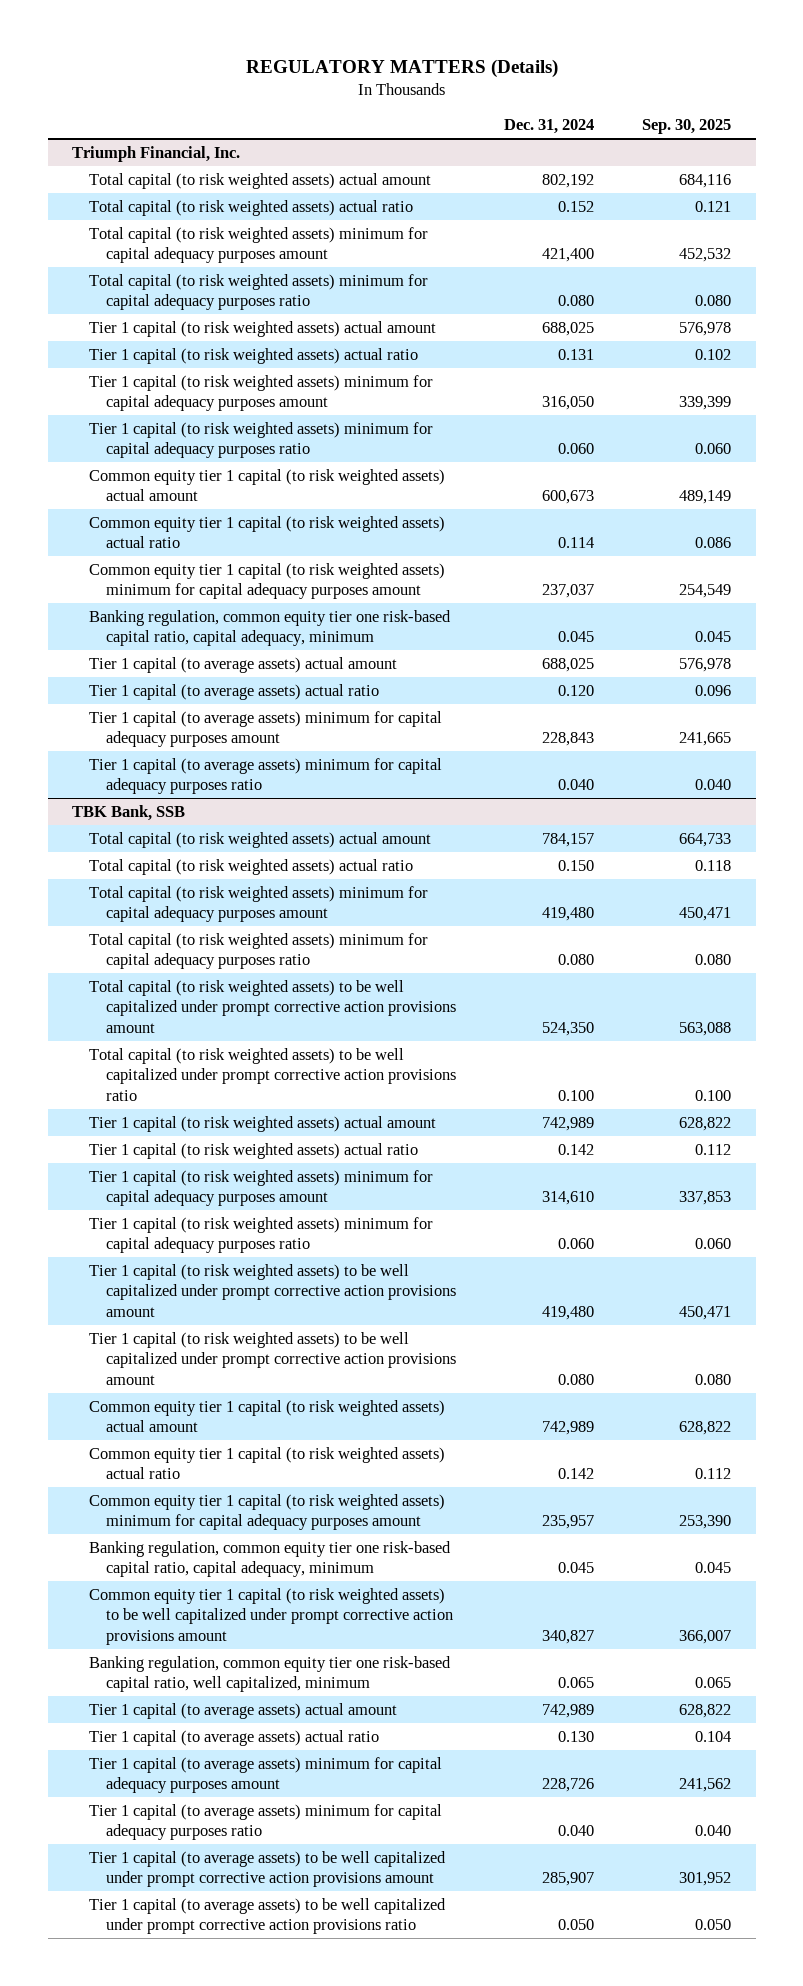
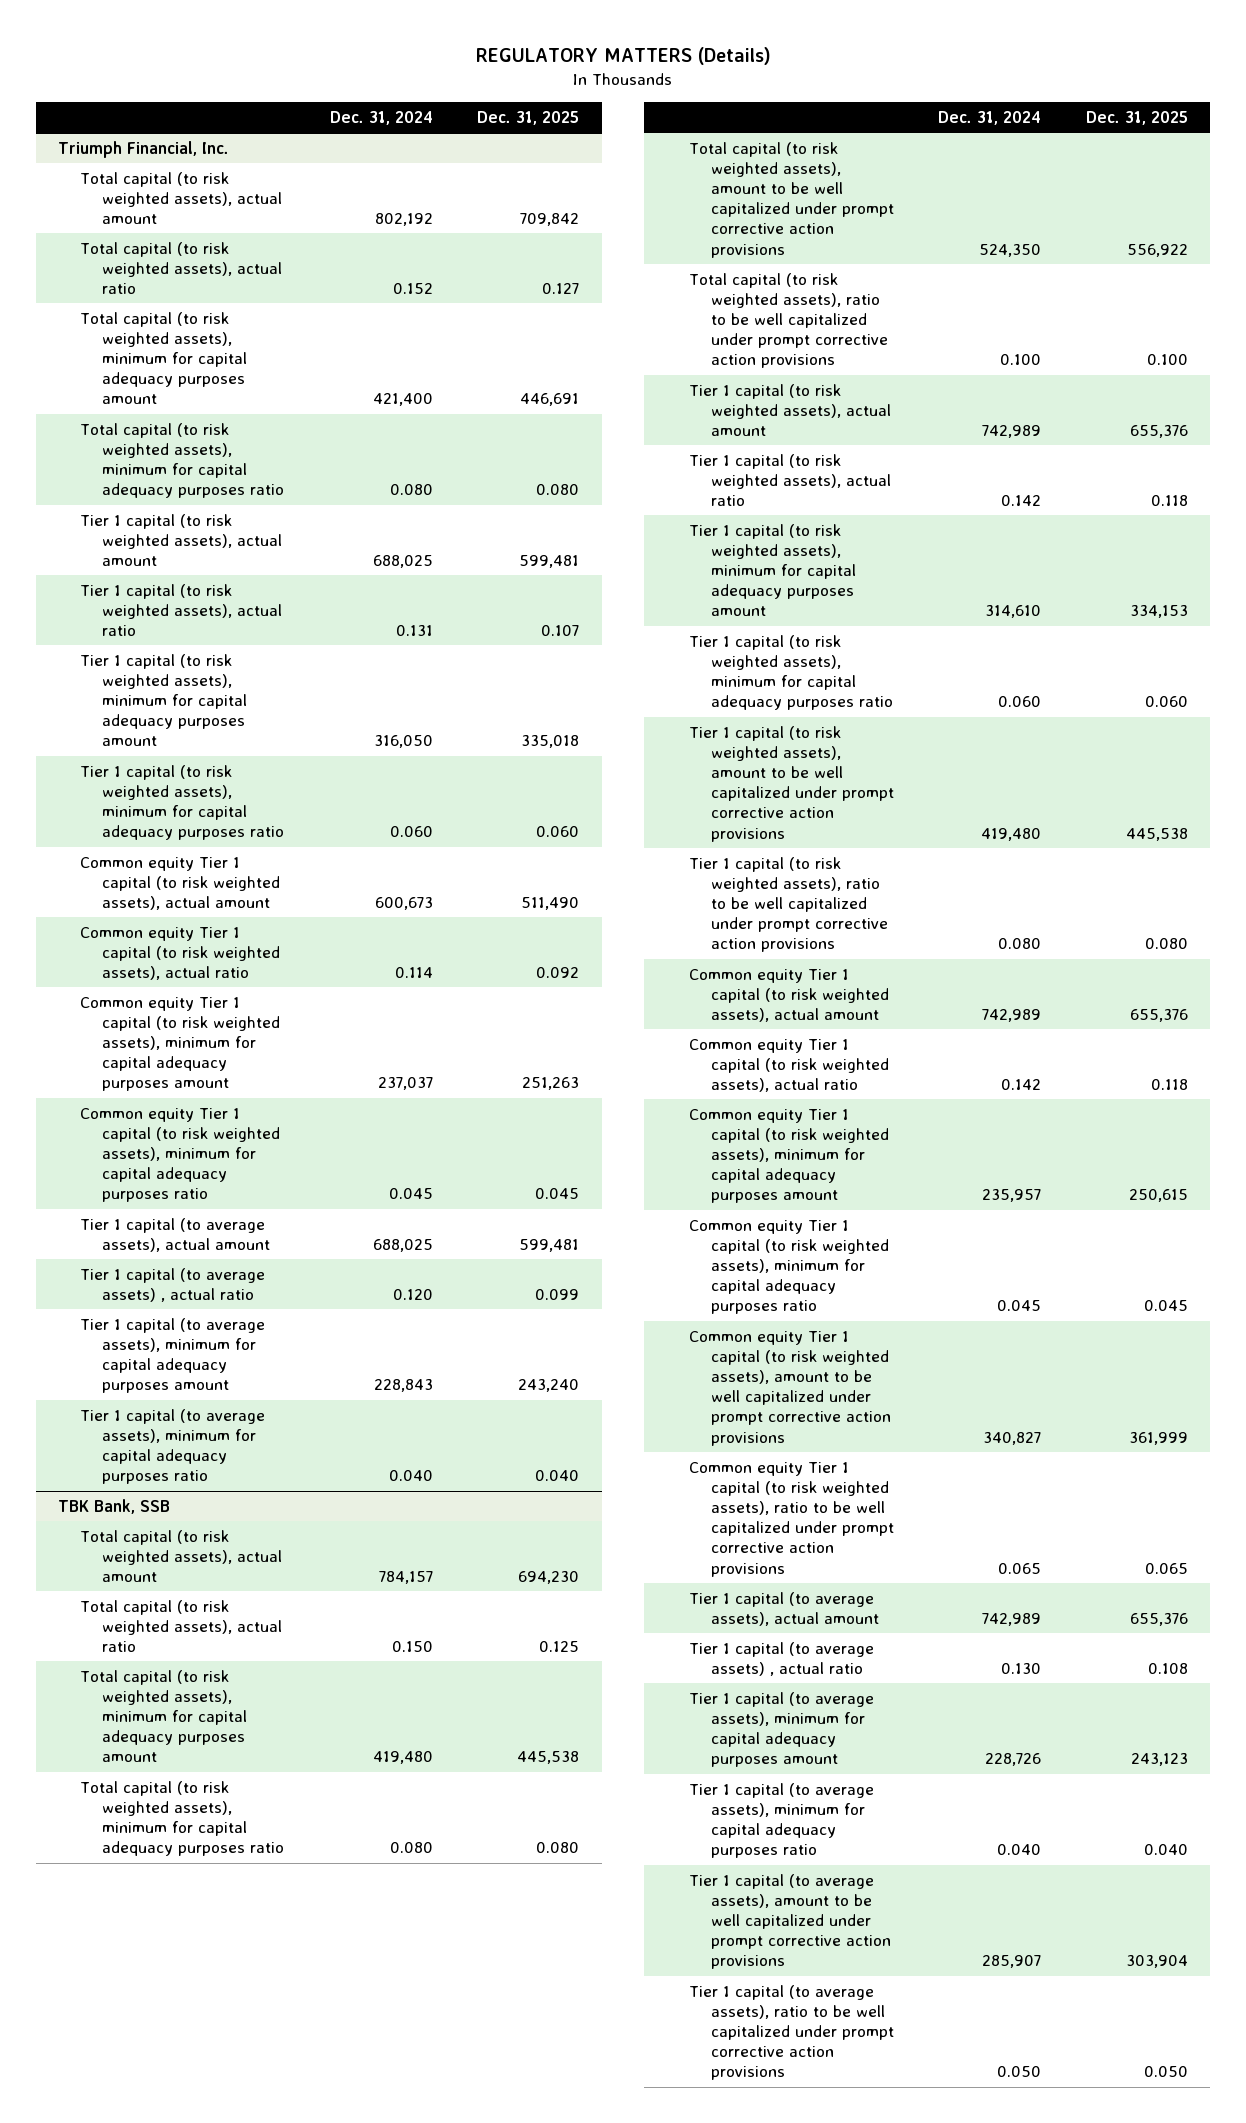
[642,119,732,135] Sep. 30, 2025 -> none
none -> [477,110,580,125] Dec. 31, 2025
[88,172,431,189] Total capital (to risk weighted assets) actual amount -> [79,171,282,225] Total capital (to risk weighted assets), actual amount
[88,199,413,216] Total capital (to risk weighted assets) actual ratio -> [79,241,282,295] Total capital (to risk weighted assets), actual ratio
[88,226,428,264] Total capital (to risk weighted assets) minimum for capital adequacy purposes amount -> [79,311,247,405] Total capital (to risk weighted assets), minimum for capital adequacy purposes amount
[88,273,428,311] Total capital (to risk weighted assets) minimum for capital adequacy purposes ratio -> [79,422,284,499] Total capital (to risk weighted assets), minimum for capital adequacy purposes ratio
[88,320,436,337] Tier 1 capital (to risk weighted assets) actual amount -> [79,513,282,567] Tier 1 capital (to risk weighted assets), actual amount
[88,347,418,364] Tier 1 capital (to risk weighted assets) actual ratio -> [79,583,282,637] Tier 1 capital (to risk weighted assets), actual ratio
[88,374,433,412] Tier 1 capital (to risk weighted assets) minimum for capital adequacy purposes amount -> [79,653,247,747] Tier 1 capital (to risk weighted assets), minimum for capital adequacy purposes amount
[88,421,433,459] Tier 1 capital (to risk weighted assets) minimum for capital adequacy purposes ratio -> [79,764,284,841] Tier 1 capital (to risk weighted assets), minimum for capital adequacy purposes ratio
[88,468,445,502] Common equity tier 1 capital (to risk weighted assets) actual amount -> [79,856,280,911] Common equity Tier 1 capital (to risk weighted assets), actual amount
[88,515,445,549] Common equity tier 1 capital (to risk weighted assets) actual ratio -> [79,926,280,981] Common equity Tier 1 capital (to risk weighted assets), actual ratio
[88,562,445,600] Common equity tier 1 capital (to risk weighted assets) minimum for capital adequacy purposes amount -> [79,996,280,1092] Common equity Tier 1 capital (to risk weighted assets), minimum for capital adequacy purposes amount
[88,609,451,647] Banking regulation, common equity tier one risk-based capital ratio, capital adequacy, minimum -> [79,1107,280,1203] Common equity Tier 1 capital (to risk weighted assets), minimum for capital adequacy purposes ratio
[88,656,397,673] Tier 1 capital (to average assets) actual amount -> [79,1217,270,1253] Tier 1 capital (to average assets), actual amount
[88,683,379,700] Tier 1 capital (to average assets) actual ratio -> [79,1267,265,1303] Tier 1 capital (to average assets) , actual ratio
[88,710,442,748] Tier 1 capital (to average assets) minimum for capital adequacy purposes amount -> [79,1317,265,1394] Tier 1 capital (to average assets), minimum for capital adequacy purposes amount
[88,757,442,795] Tier 1 capital (to average assets) minimum for capital adequacy purposes ratio -> [79,1408,265,1485] Tier 1 capital (to average assets), minimum for capital adequacy purposes ratio
[88,831,431,848] Total capital (to risk weighted assets) actual amount -> [79,1529,282,1583] Total capital (to risk weighted assets), actual amount
[88,858,413,875] Total capital (to risk weighted assets) actual ratio -> [79,1599,282,1653] Total capital (to risk weighted assets), actual ratio
[88,885,428,923] Total capital (to risk weighted assets) minimum for capital adequacy purposes amount -> [79,1669,247,1763] Total capital (to risk weighted assets), minimum for capital adequacy purposes amount
[88,932,428,970] Total capital (to risk weighted assets) minimum for capital adequacy purposes ratio -> [79,1780,284,1857] Total capital (to risk weighted assets), minimum for capital adequacy purposes ratio
[88,979,456,1033] Total capital (to risk weighted assets) to be well capitalized under prompt corrective action provisions amount -> [688,141,894,258] Total capital (to risk weighted assets), amount to be well capitalized under prompt corrective action provisions
[88,1047,456,1101] Total capital (to risk weighted assets) to be well capitalized under prompt corrective action provisions ratio -> [688,272,888,369] Total capital (to risk weighted assets), ratio to be well capitalized under prompt corrective action provisions
[88,1115,436,1132] Tier 1 capital (to risk weighted assets) actual amount -> [688,383,891,437] Tier 1 capital (to risk weighted assets), actual amount
[88,1142,418,1159] Tier 1 capital (to risk weighted assets) actual ratio -> [688,453,891,507] Tier 1 capital (to risk weighted assets), actual ratio
[88,1169,433,1207] Tier 1 capital (to risk weighted assets) minimum for capital adequacy purposes amount -> [688,523,856,617] Tier 1 capital (to risk weighted assets), minimum for capital adequacy purposes amount
[88,1216,433,1254] Tier 1 capital (to risk weighted assets) minimum for capital adequacy purposes ratio -> [688,634,893,711] Tier 1 capital (to risk weighted assets), minimum for capital adequacy purposes ratio
[88,1263,456,1317] Tier 1 capital (to risk weighted assets) to be well capitalized under prompt corrective action provisions amount -> [688,725,894,842] Tier 1 capital (to risk weighted assets), amount to be well capitalized under prompt corrective action provisions
[88,1331,456,1385] Tier 1 capital (to risk weighted assets) to be well capitalized under prompt corrective action provisions amount -> [688,856,888,953] Tier 1 capital (to risk weighted assets), ratio to be well capitalized under prompt corrective action provisions
[88,1399,445,1433] Common equity tier 1 capital (to risk weighted assets) actual amount -> [688,968,889,1023] Common equity Tier 1 capital (to risk weighted assets), actual amount
[88,1446,445,1480] Common equity tier 1 capital (to risk weighted assets) actual ratio -> [688,1038,889,1093] Common equity Tier 1 capital (to risk weighted assets), actual ratio
[88,1493,445,1531] Common equity tier 1 capital (to risk weighted assets) minimum for capital adequacy purposes amount -> [688,1108,889,1204] Common equity Tier 1 capital (to risk weighted assets), minimum for capital adequacy purposes amount
[88,1540,451,1578] Banking regulation, common equity tier one risk-based capital ratio, capital adequacy, minimum -> [688,1219,889,1315] Common equity Tier 1 capital (to risk weighted assets), minimum for capital adequacy purposes ratio
[88,1587,453,1645] Common equity tier 1 capital (to risk weighted assets) to be well capitalized under prompt corrective action provisions amount -> [688,1330,891,1446] Common equity Tier 1 capital (to risk weighted assets), amount to be well capitalized under prompt corrective action provisions
[88,1655,451,1693] Banking regulation, common equity tier one risk-based capital ratio, well capitalized, minimum -> [688,1461,894,1577] Common equity Tier 1 capital (to risk weighted assets), ratio to be well capitalized under prompt corrective action provisions
[88,1702,397,1719] Tier 1 capital (to average assets) actual amount -> [688,1591,879,1627] Tier 1 capital (to average assets), actual amount
[88,1729,379,1746] Tier 1 capital (to average assets) actual ratio -> [688,1641,874,1677] Tier 1 capital (to average assets) , actual ratio
[88,1756,442,1794] Tier 1 capital (to average assets) minimum for capital adequacy purposes amount -> [688,1691,874,1768] Tier 1 capital (to average assets), minimum for capital adequacy purposes amount
[88,1803,442,1841] Tier 1 capital (to average assets) minimum for capital adequacy purposes ratio -> [688,1782,874,1859] Tier 1 capital (to average assets), minimum for capital adequacy purposes ratio
[88,1850,446,1888] Tier 1 capital (to average assets) to be well capitalized under prompt corrective action provisions amount -> [688,1873,891,1970] Tier 1 capital (to average assets), amount to be well capitalized under prompt corrective action provisions
[88,1897,446,1935] Tier 1 capital (to average assets) to be well capitalized under prompt corrective action provisions ratio -> [688,1984,894,2081] Tier 1 capital (to average assets), ratio to be well capitalized under prompt corrective action provisions

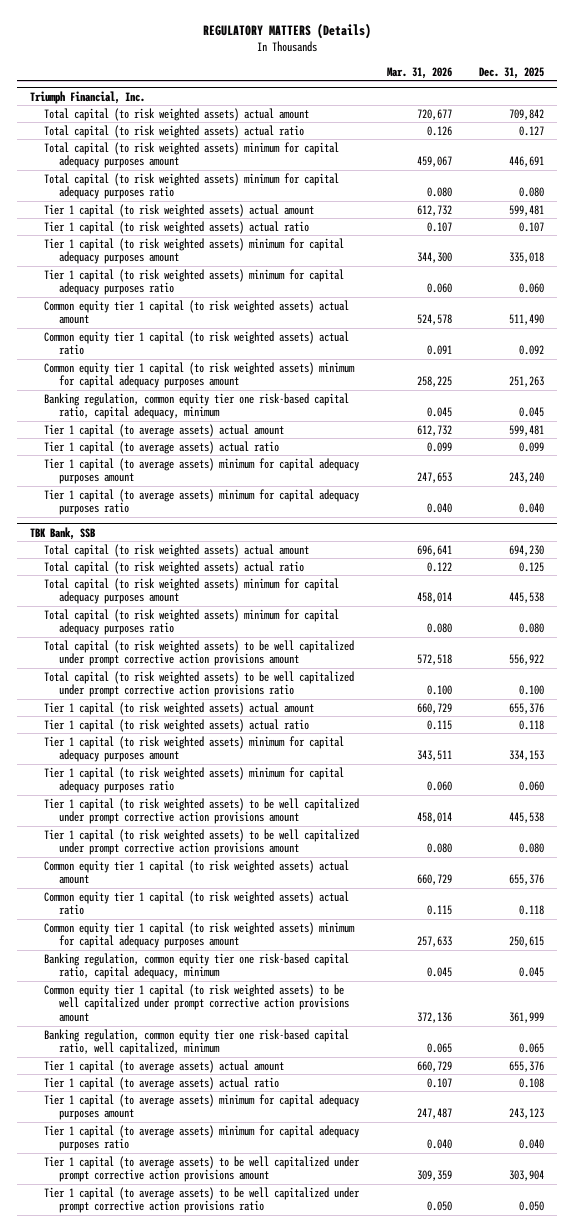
[329,110,433,125] Dec. 31, 2024 -> none
none -> [386,66,452,79] Mar. 31, 2026
[79,171,282,225] Total capital (to risk weighted assets), actual amount -> [44,107,310,121] Total capital (to risk weighted assets) actual amount
[79,241,282,295] Total capital (to risk weighted assets), actual ratio -> [44,124,305,138] Total capital (to risk weighted assets) actual ratio
[79,311,247,405] Total capital (to risk weighted assets), minimum for capital adequacy purposes amount -> [44,141,340,169] Total capital (to risk weighted assets) minimum for capital adequacy purposes amount
[79,422,284,499] Total capital (to risk weighted assets), minimum for capital adequacy purposes ratio -> [44,172,340,200] Total capital (to risk weighted assets) minimum for capital adequacy purposes ratio
[79,513,282,567] Tier 1 capital (to risk weighted assets), actual amount -> [44,203,315,217] Tier 1 capital (to risk weighted assets) actual amount
[79,583,282,637] Tier 1 capital (to risk weighted assets), actual ratio -> [44,220,310,234] Tier 1 capital (to risk weighted assets) actual ratio
[79,653,247,747] Tier 1 capital (to risk weighted assets), minimum for capital adequacy purposes amount -> [44,237,345,265] Tier 1 capital (to risk weighted assets) minimum for capital adequacy purposes amount
[79,764,284,841] Tier 1 capital (to risk weighted assets), minimum for capital adequacy purposes ratio -> [44,268,345,296] Tier 1 capital (to risk weighted assets) minimum for capital adequacy purposes ratio
[79,856,280,911] Common equity Tier 1 capital (to risk weighted assets), actual amount -> [44,299,350,325] Common equity tier 1 capital (to risk weighted assets) actual amount
[79,926,280,981] Common equity Tier 1 capital (to risk weighted assets), actual ratio -> [44,330,350,356] Common equity tier 1 capital (to risk weighted assets) actual ratio
[79,996,280,1092] Common equity Tier 1 capital (to risk weighted assets), minimum for capital adequacy purposes amount -> [44,361,356,389] Common equity tier 1 capital (to risk weighted assets) minimum for capital adequacy purposes amount
[79,1107,280,1203] Common equity Tier 1 capital (to risk weighted assets), minimum for capital adequacy purposes ratio -> [44,392,350,420] Banking regulation, common equity tier one risk-based capital ratio, capital adequacy, minimum
[79,1217,270,1253] Tier 1 capital (to average assets), actual amount -> [44,423,285,437] Tier 1 capital (to average assets) actual amount
[79,1267,265,1303] Tier 1 capital (to average assets) , actual ratio -> [44,440,280,454] Tier 1 capital (to average assets) actual ratio
[79,1317,265,1394] Tier 1 capital (to average assets), minimum for capital adequacy purposes amount -> [44,457,360,485] Tier 1 capital (to average assets) minimum for capital adequacy purposes amount
[79,1408,265,1485] Tier 1 capital (to average assets), minimum for capital adequacy purposes ratio -> [44,488,360,516] Tier 1 capital (to average assets) minimum for capital adequacy purposes ratio
[79,1529,282,1583] Total capital (to risk weighted assets), actual amount -> [44,543,310,557] Total capital (to risk weighted assets) actual amount
[79,1599,282,1653] Total capital (to risk weighted assets), actual ratio -> [44,560,305,574] Total capital (to risk weighted assets) actual ratio
[79,1669,247,1763] Total capital (to risk weighted assets), minimum for capital adequacy purposes amount -> [44,577,340,605] Total capital (to risk weighted assets) minimum for capital adequacy purposes amount
[79,1780,284,1857] Total capital (to risk weighted assets), minimum for capital adequacy purposes ratio -> [44,608,340,636] Total capital (to risk weighted assets) minimum for capital adequacy purposes ratio
[688,141,894,258] Total capital (to risk weighted assets), amount to be well capitalized under prompt corrective action provisions -> [44,639,355,667] Total capital (to risk weighted assets) to be well capitalized under prompt corrective action provisions amount
[688,272,888,369] Total capital (to risk weighted assets), ratio to be well capitalized under prompt corrective action provisions -> [44,670,355,698] Total capital (to risk weighted assets) to be well capitalized under prompt corrective action provisions ratio
[688,383,891,437] Tier 1 capital (to risk weighted assets), actual amount -> [44,701,315,715] Tier 1 capital (to risk weighted assets) actual amount
[688,453,891,507] Tier 1 capital (to risk weighted assets), actual ratio -> [44,718,310,732] Tier 1 capital (to risk weighted assets) actual ratio
[688,523,856,617] Tier 1 capital (to risk weighted assets), minimum for capital adequacy purposes amount -> [44,735,345,763] Tier 1 capital (to risk weighted assets) minimum for capital adequacy purposes amount
[688,634,893,711] Tier 1 capital (to risk weighted assets), minimum for capital adequacy purposes ratio -> [44,766,345,794] Tier 1 capital (to risk weighted assets) minimum for capital adequacy purposes ratio
[688,725,894,842] Tier 1 capital (to risk weighted assets), amount to be well capitalized under prompt corrective action provisions -> [44,797,360,825] Tier 1 capital (to risk weighted assets) to be well capitalized under prompt corrective action provisions amount
[688,856,888,953] Tier 1 capital (to risk weighted assets), ratio to be well capitalized under prompt corrective action provisions -> [44,828,360,856] Tier 1 capital (to risk weighted assets) to be well capitalized under prompt corrective action provisions amount
[688,968,889,1023] Common equity Tier 1 capital (to risk weighted assets), actual amount -> [44,859,350,885] Common equity tier 1 capital (to risk weighted assets) actual amount
[688,1038,889,1093] Common equity Tier 1 capital (to risk weighted assets), actual ratio -> [44,890,350,916] Common equity tier 1 capital (to risk weighted assets) actual ratio
[688,1108,889,1204] Common equity Tier 1 capital (to risk weighted assets), minimum for capital adequacy purposes amount -> [44,921,356,949] Common equity tier 1 capital (to risk weighted assets) minimum for capital adequacy purposes amount
[688,1219,889,1315] Common equity Tier 1 capital (to risk weighted assets), minimum for capital adequacy purposes ratio -> [44,952,350,980] Banking regulation, common equity tier one risk-based capital ratio, capital adequacy, minimum
[688,1330,891,1446] Common equity Tier 1 capital (to risk weighted assets), amount to be well capitalized under prompt corrective action provisions -> [44,983,349,1023] Common equity tier 1 capital (to risk weighted assets) to be well capitalized under prompt corrective action provisions amount
[688,1461,894,1577] Common equity Tier 1 capital (to risk weighted assets), ratio to be well capitalized under prompt corrective action provisions -> [44,1028,350,1056] Banking regulation, common equity tier one risk-based capital ratio, well capitalized, minimum
[688,1591,879,1627] Tier 1 capital (to average assets), actual amount -> [44,1059,285,1073] Tier 1 capital (to average assets) actual amount
[688,1641,874,1677] Tier 1 capital (to average assets) , actual ratio -> [44,1076,280,1090] Tier 1 capital (to average assets) actual ratio
[688,1691,874,1768] Tier 1 capital (to average assets), minimum for capital adequacy purposes amount -> [44,1093,360,1121] Tier 1 capital (to average assets) minimum for capital adequacy purposes amount
[688,1782,874,1859] Tier 1 capital (to average assets), minimum for capital adequacy purposes ratio -> [44,1124,360,1152] Tier 1 capital (to average assets) minimum for capital adequacy purposes ratio
[688,1873,891,1970] Tier 1 capital (to average assets), amount to be well capitalized under prompt corrective action provisions -> [44,1155,361,1183] Tier 1 capital (to average assets) to be well capitalized under prompt corrective action provisions amount
[688,1984,894,2081] Tier 1 capital (to average assets), ratio to be well capitalized under prompt corrective action provisions -> [44,1186,361,1214] Tier 1 capital (to average assets) to be well capitalized under prompt corrective action provisions ratio

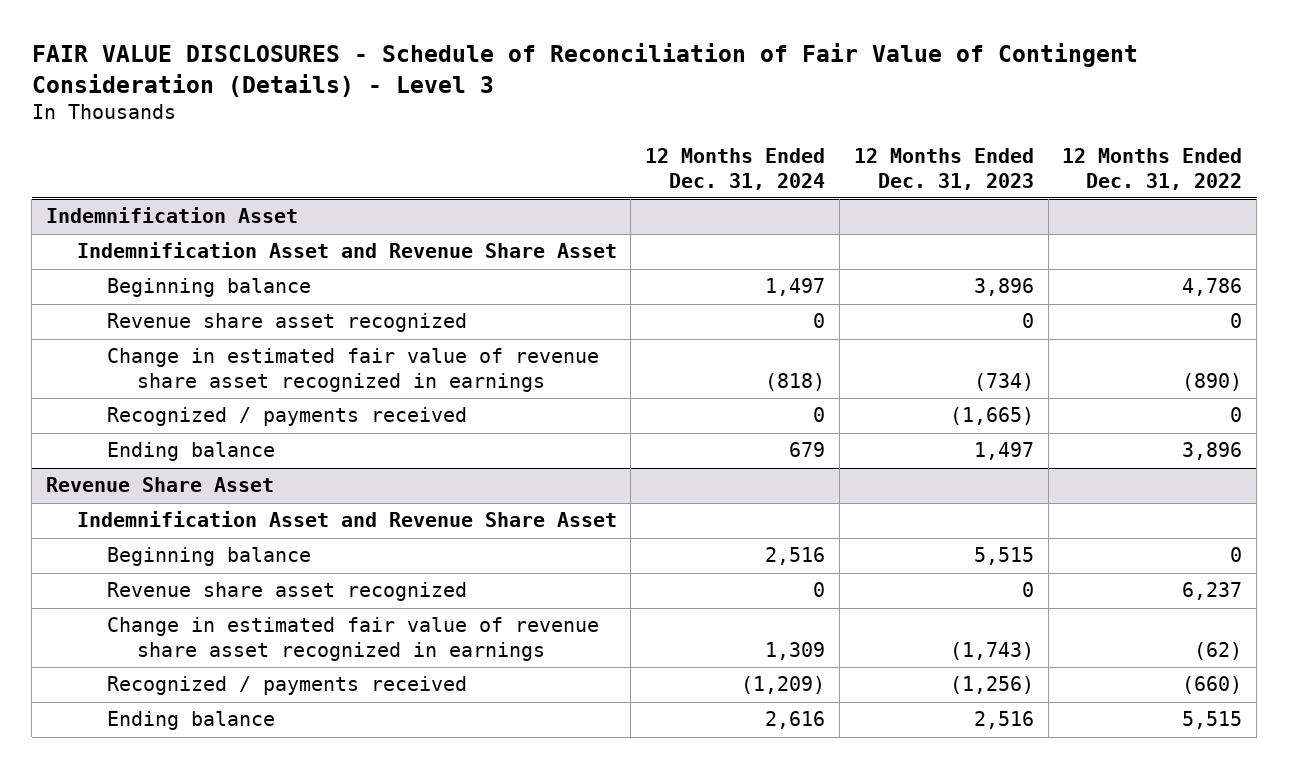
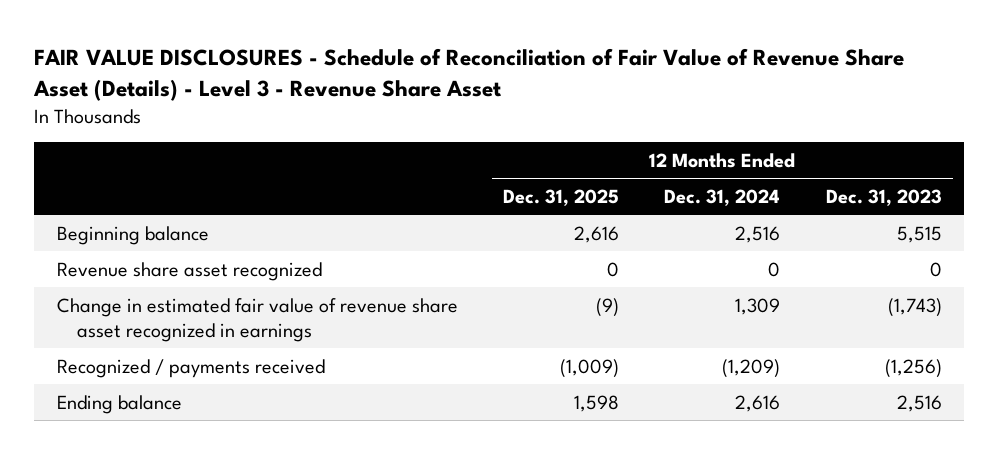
[31,43,1138,97] FAIR VALUE DISCLOSURES - Schedule of Reconciliation of Fair Value of Contingent Consideration (Details) - Level 3 -> [33,47,905,101] FAIR VALUE DISCLOSURES - Schedule of Reconciliation of Fair Value of Revenue Share Asset (Details) - Level 3 - Revenue Share Asset
[1062,148,1243,190] 12 Months Ended Dec. 31, 2022 -> none
none -> [503,189,620,207] Dec. 31, 2025
[46,207,299,224] Indemnification Asset -> none
[76,242,617,259] Indemnification Asset and Revenue Share Asset -> none
[106,278,311,298] Beginning balance -> none
[106,313,467,333] Revenue share asset recognized -> none
[106,348,599,392] Change in estimated fair value of revenue share asset recognized in earnings -> none
[106,407,467,427] Recognized / payments received -> none
[106,442,275,462] Ending balance -> none
[46,477,275,493] Revenue Share Asset -> none
[76,511,617,528] Indemnification Asset and Revenue Share Asset -> none

